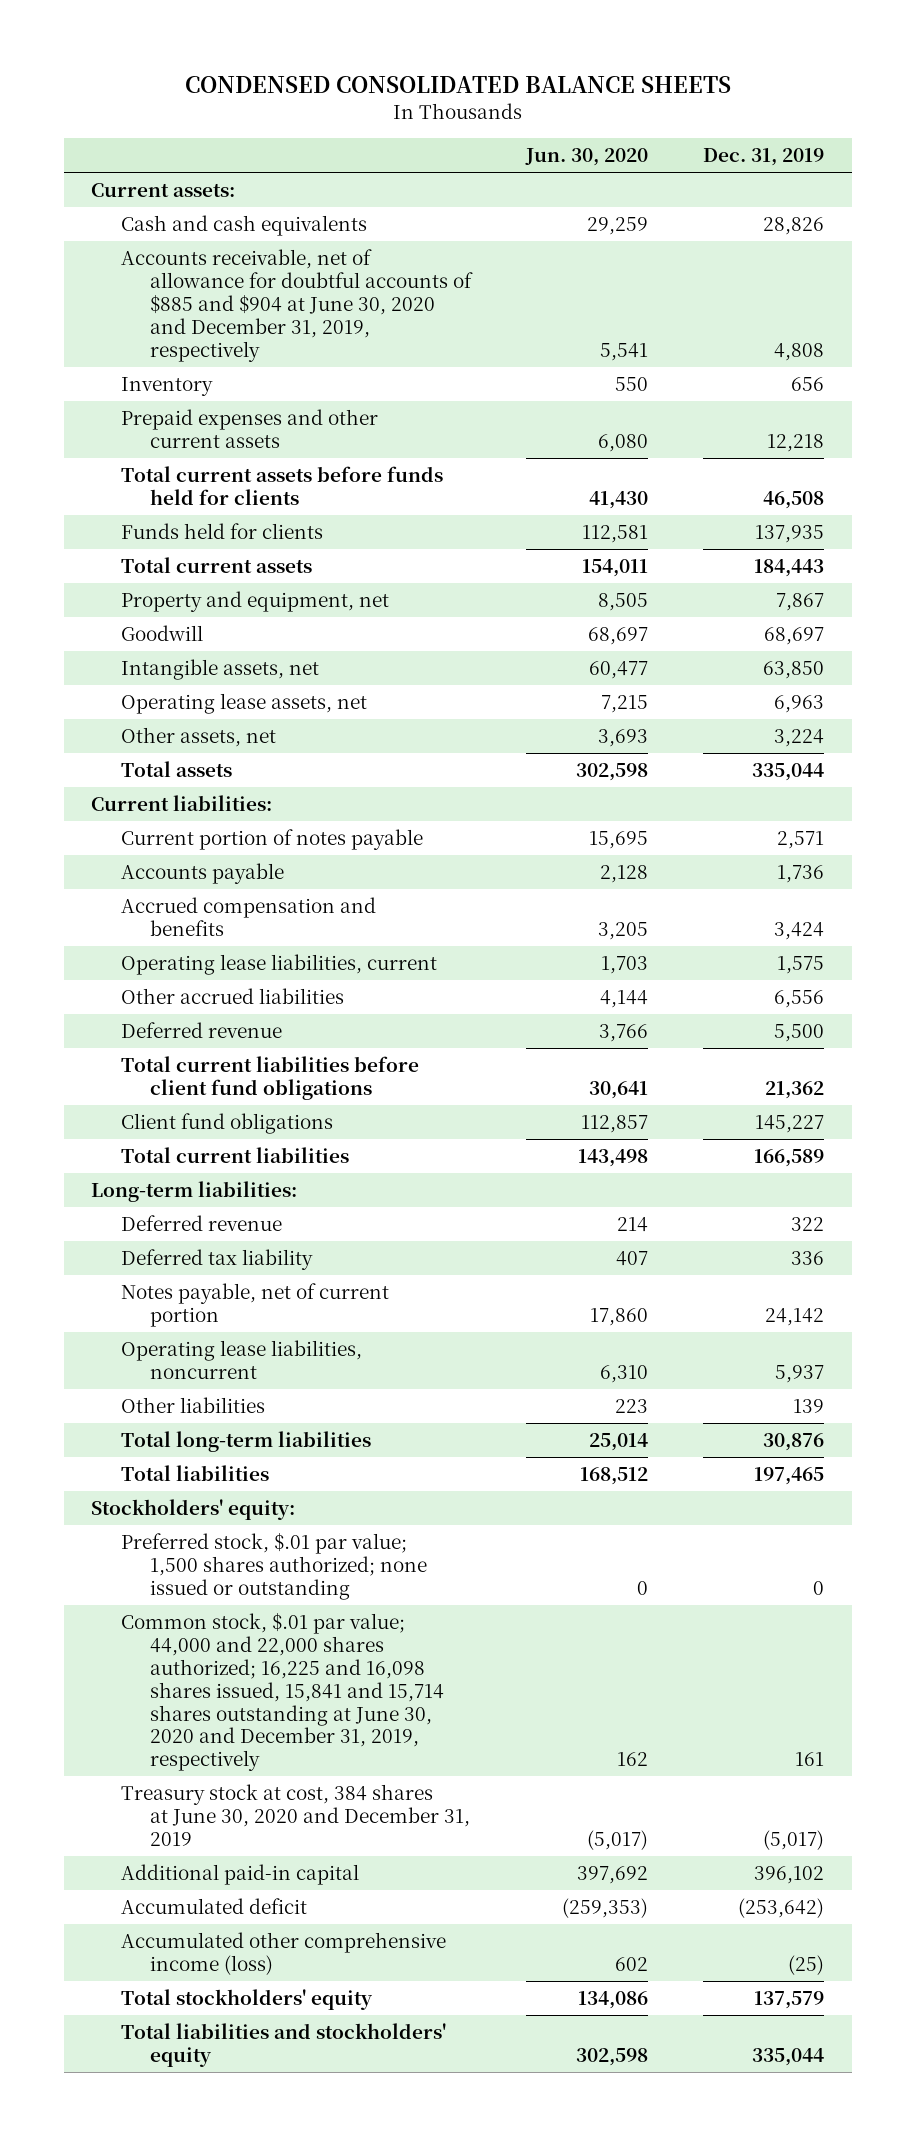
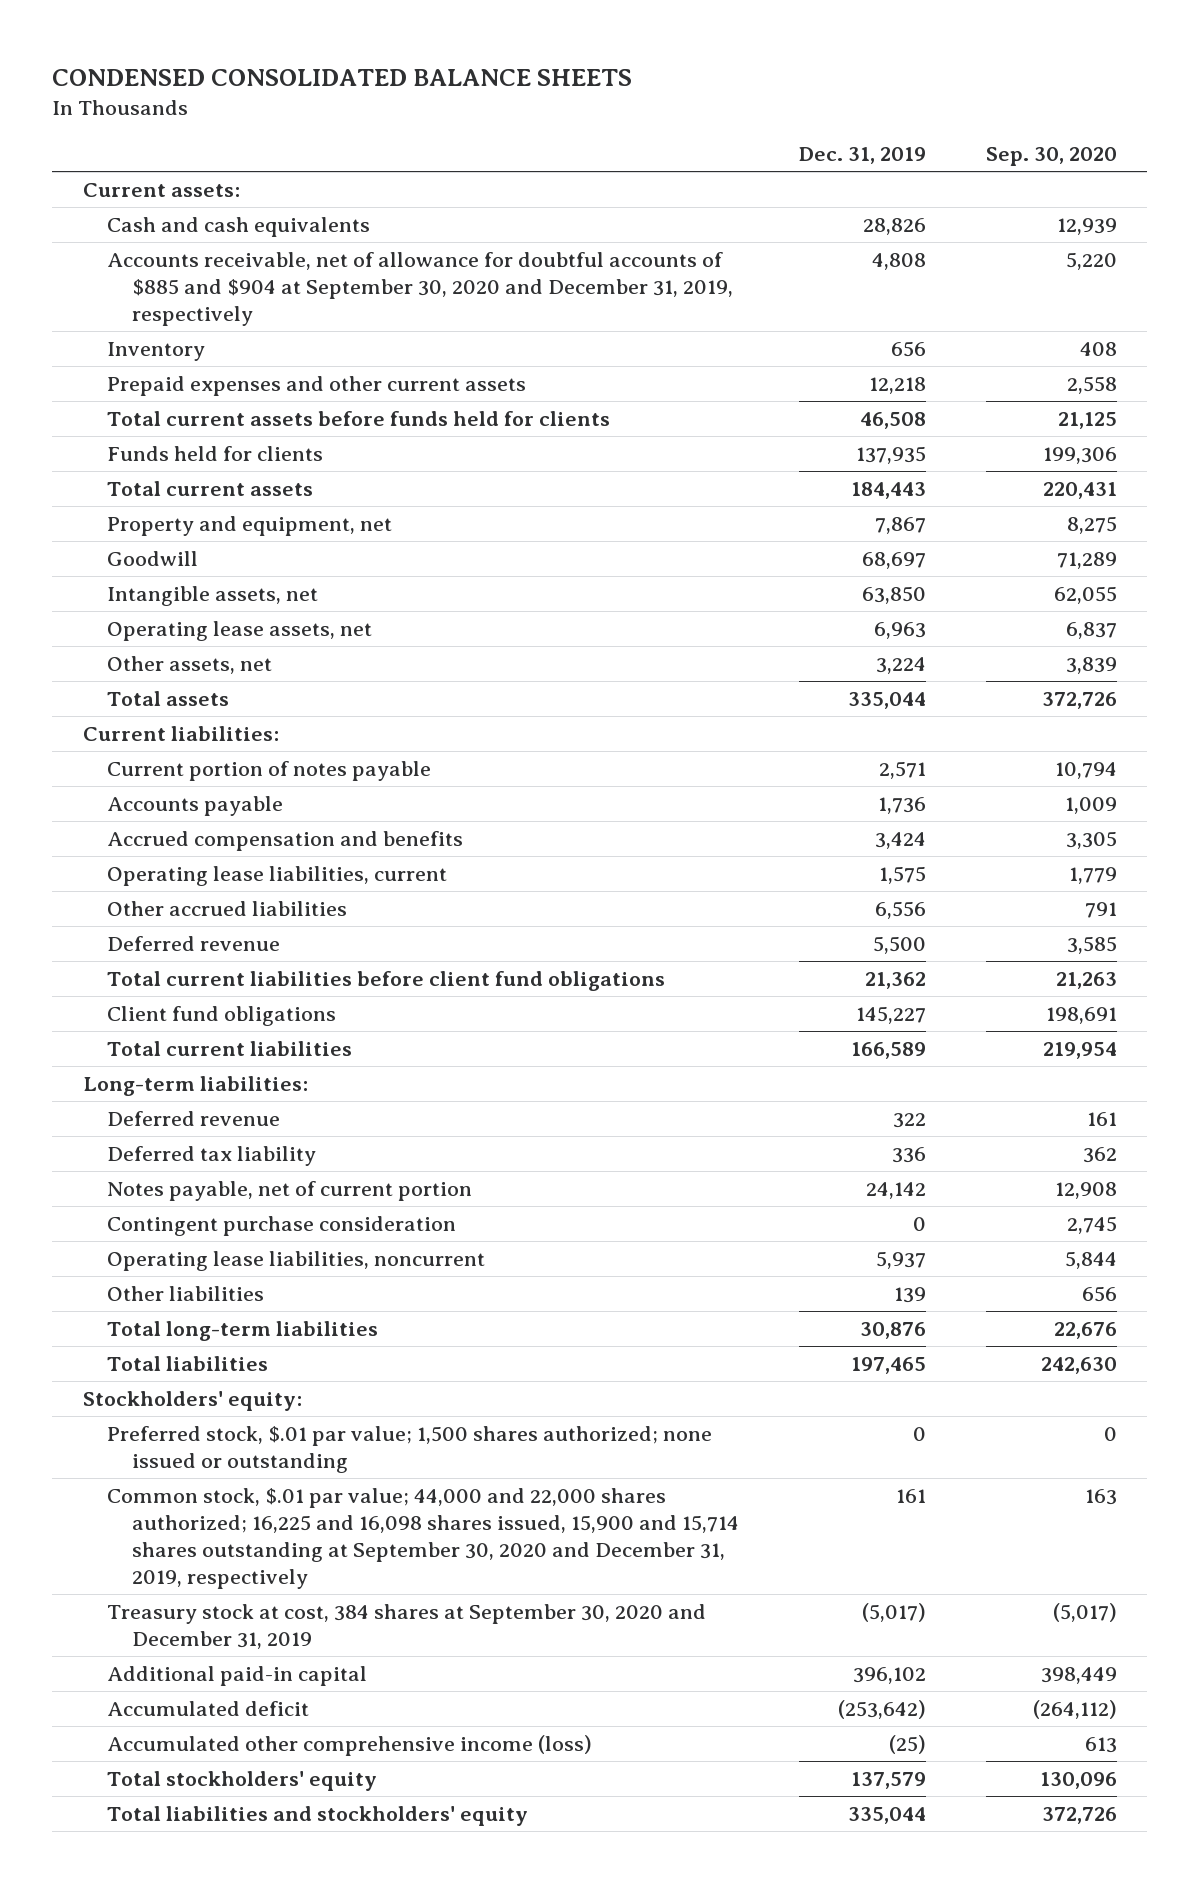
[525,148,649,167] Jun. 30, 2020 -> none
none -> [986,147,1118,167] Sep. 30, 2020
[120,249,474,362] Accounts receivable, net of allowance for doubtful accounts of $885 and $904 at June 30, 2020 and December 31, 2019, respectively -> [107,251,733,327] Accounts receivable, net of allowance for doubtful accounts of $885 and $904 at September 30, 2020 and December 31, 2019, respectively
none -> [107,1215,457,1236] Contingent purchase consideration
[120,1613,445,1772] Common stock, $.01 par value; 44,000 and 22,000 shares authorized; 16,225 and 16,098 shares issued, 15,841 and 15,714 shares outstanding at June 30, 2020 and December 31, 2019, respectively -> [107,1487,739,1590] Common stock, $.01 par value; 44,000 and 22,000 shares authorized; 16,225 and 16,098 shares issued, 15,900 and 15,714 shares outstanding at September 30, 2020 and December 31, 2019, respectively
[120,1784,471,1846] Treasury stock at cost, 384 shares at June 30, 2020 and December 31, 2019 -> [107,1603,707,1649] Treasury stock at cost, 384 shares at September 30, 2020 and December 31, 2019

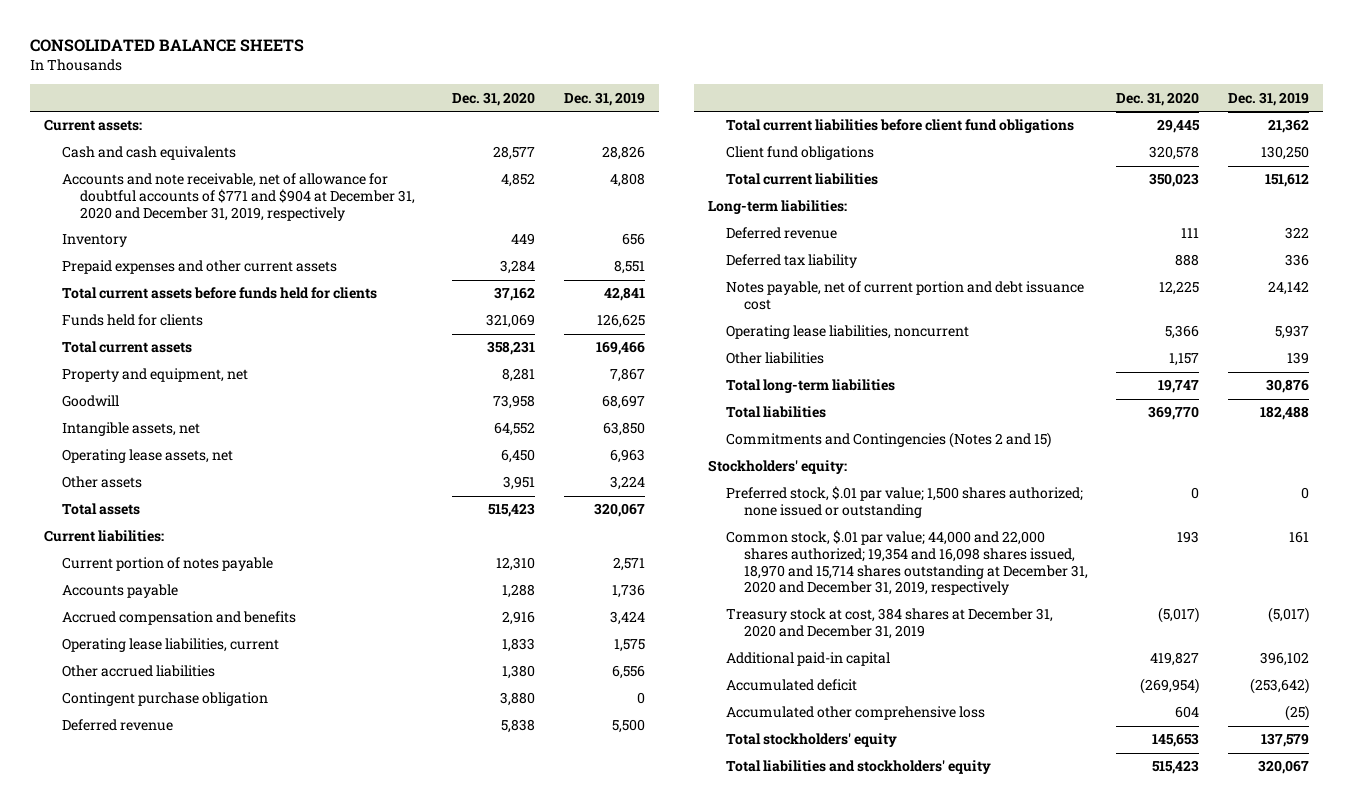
[52,68,633,86] CONDENSED CONSOLIDATED BALANCE SHEETS -> [29,39,304,53] CONSOLIDATED BALANCE SHEETS
[986,147,1118,167] Sep. 30, 2020 -> none
none -> [452,91,536,106] Dec. 31, 2020
[107,251,733,327] Accounts receivable, net of allowance for doubtful accounts of $885 and $904 at September 30, 2020 and December 31, 2019, respectively -> [61,173,415,221] Accounts and note receivable, net of allowance for doubtful accounts of $771 and $904 at December 31, 2020 and December 31, 2019, respectively
[868,376,926,394] 12,218 -> [613,260,645,275] 8,551
[859,411,926,429] 46,508 -> [603,287,645,302] 42,841
[855,445,926,464] 137,935 -> [596,314,645,329] 126,625
[850,481,926,499] 184,443 -> [595,341,645,356] 169,466
[107,655,273,674] Other assets, net -> [61,476,142,489] Other assets
[847,691,926,709] 335,044 -> [593,503,645,518] 320,067
none -> [61,692,268,707] Contingent purchase obligation
[855,1005,926,1024] 145,227 -> [1260,146,1309,161] 130,250
[850,1041,926,1059] 166,589 -> [1264,173,1309,188] 151,612
[107,1215,457,1236] Contingent purchase consideration -> none
[107,1180,473,1201] Notes payable, net of current portion -> [725,281,1084,311] Notes payable, net of current portion and debt issuance cost
[850,1356,926,1374] 197,465 -> [1259,406,1309,421] 182,488
none -> [725,432,1051,449] Commitments and Contingencies (Notes 2 and 15)
[107,1487,739,1590] Common stock, $.01 par value; 44,000 and 22,000 shares authorized; 16,225 and 16,098 shares issued, 15,900 and 15,714 shares outstanding at September 30, 2020 and December 31, 2019, respectively -> [725,530,1088,596] Common stock, $.01 par value; 44,000 and 22,000 shares authorized; 19,354 and 16,098 shares issued, 18,970 and 15,714 shares outstanding at December 31, 2020 and December 31, 2019, respectively
[107,1603,707,1649] Treasury stock at cost, 384 shares at September 30, 2020 and December 31, 2019 -> [725,608,1053,640] Treasury stock at cost, 384 shares at December 31, 2020 and December 31, 2019
[107,1734,593,1756] Accumulated other comprehensive income (loss) -> [725,706,985,721] Accumulated other comprehensive loss
[847,1806,926,1824] 335,044 -> [1257,760,1309,775] 320,067

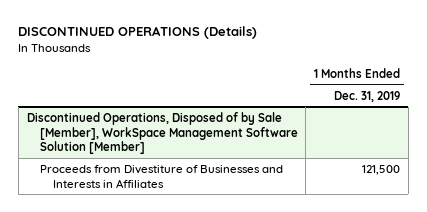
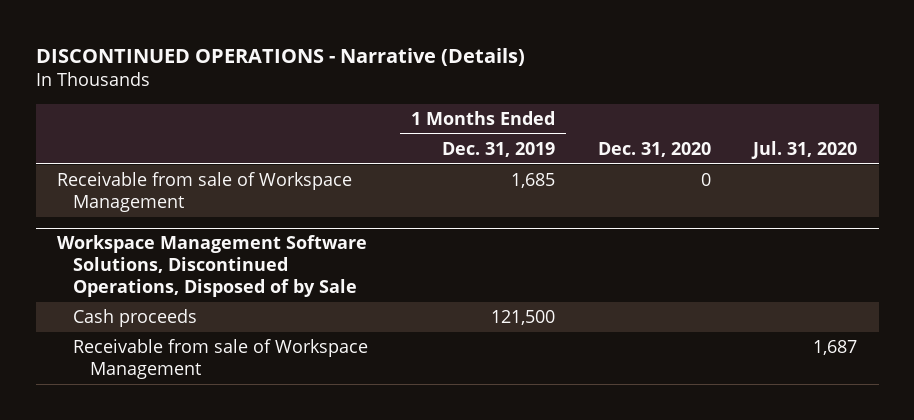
[18,26,258,40] DISCONTINUED OPERATIONS (Details) -> [35,47,525,66] DISCONTINUED OPERATIONS - Narrative (Details)
none -> [597,141,711,157] Dec. 31, 2020
none -> [751,140,858,159] Jul. 31, 2020
none -> [57,172,353,213] Receivable from sale of Workspace Management
[26,111,298,155] Discontinued Operations, Disposed of by Sale [Member], WorkSpace Management Software Solution [Member] -> [57,235,368,298] Workspace Management Software Solutions, Discontinued Operations, Disposed of by Sale
[39,164,283,188] Proceeds from Divestiture of Businesses and Interests in Affiliates -> [73,309,198,328] Cash proceeds
none -> [73,339,369,380] Receivable from sale of Workspace Management

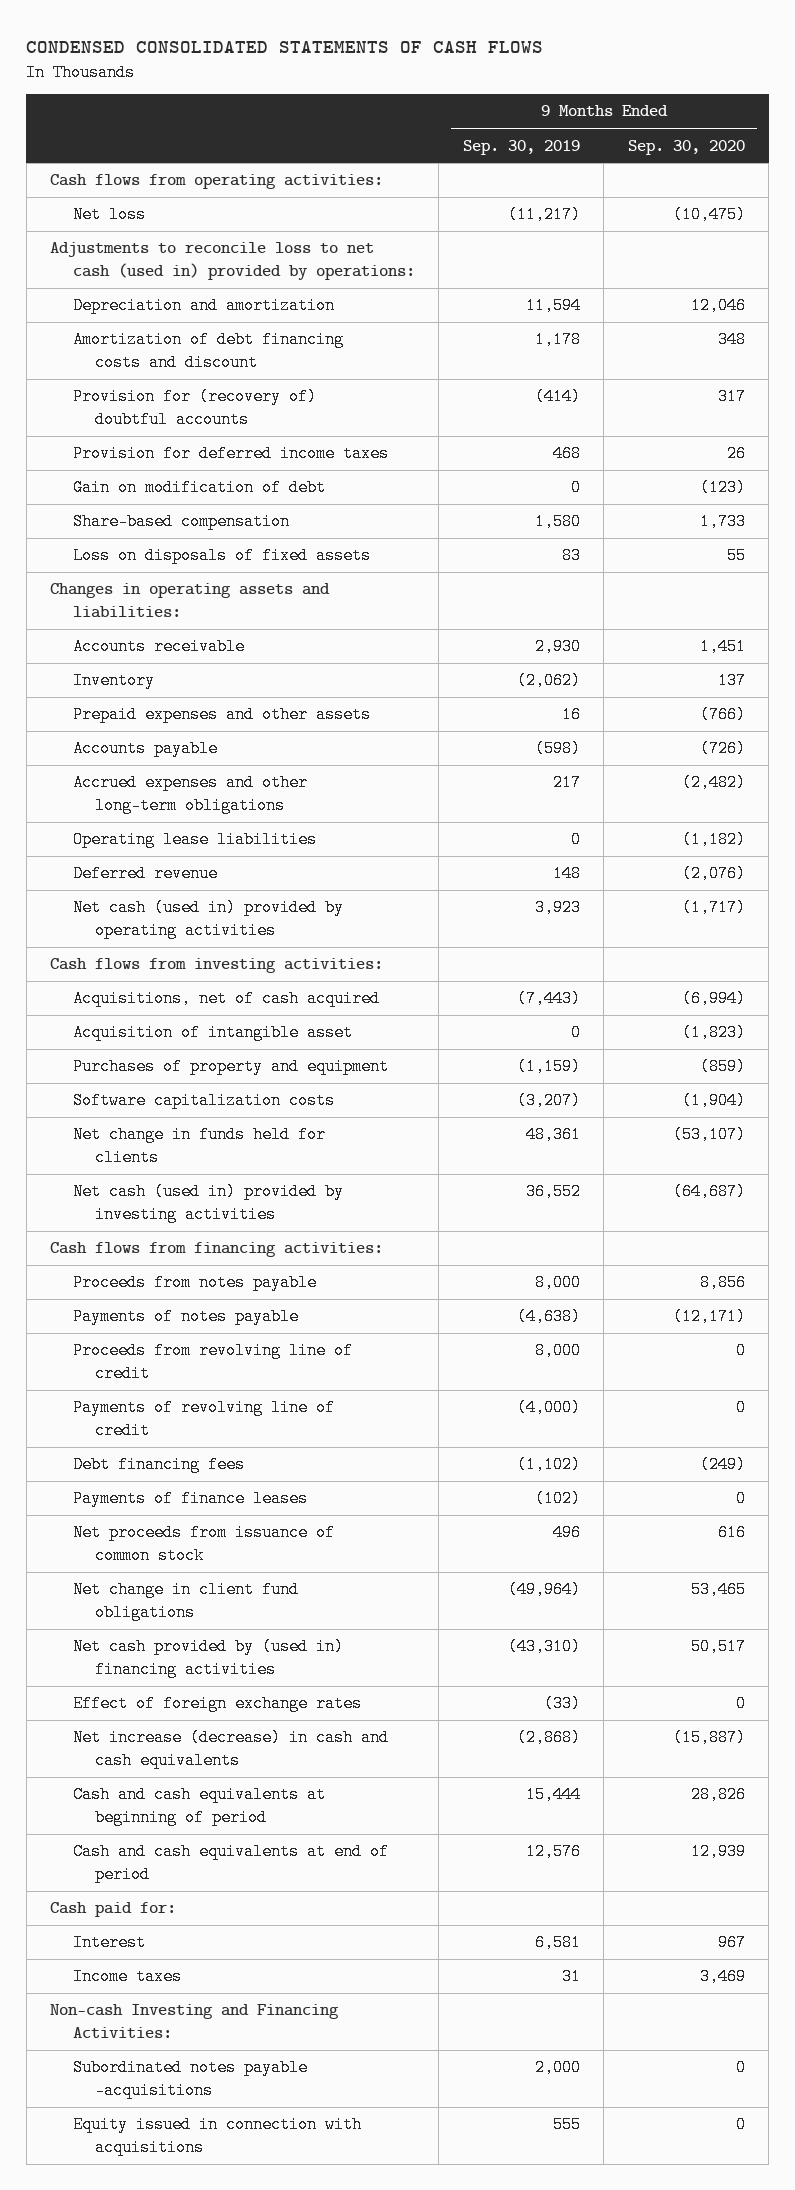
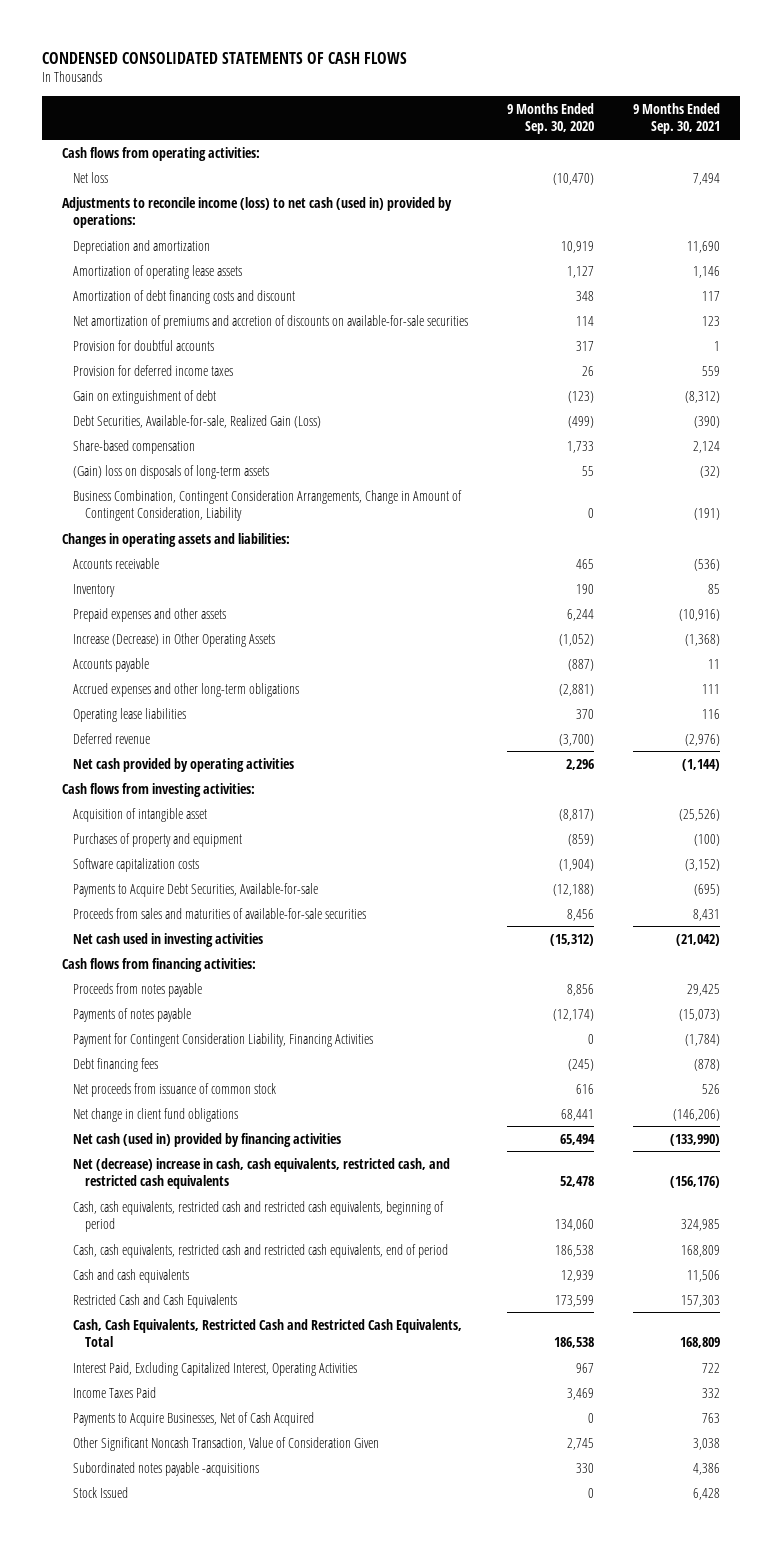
[462,139,580,155] Sep. 30, 2019 -> none
none -> [633,102,721,135] 9 Months Ended Sep. 30, 2021
[672,206,746,224] (10,475) -> [553,172,595,185] (10,470)
[50,242,415,280] Adjustments to reconcile loss to net cash (used in) provided by operations: -> [61,196,452,229] Adjustments to reconcile income (loss) to net cash (used in) provided by operations:
[690,297,746,315] 12,046 -> [561,240,595,253] 10,919
none -> [73,264,243,279] Amortization of operating lease assets
none -> [73,314,469,329] Net amortization of premiums and accretion of discounts on available-for-sale securities
[72,388,317,428] Provision for (recovery of) doubtful accounts -> [73,339,215,351] Provision for doubtful accounts
[72,479,326,497] Gain on modification of debt -> [73,389,217,404] Gain on extinguishment of debt
none -> [73,414,322,428] Debt Securities, Available-for-sale, Realized Gain (Loss)
[72,547,371,565] Loss on disposals of fixed assets -> [73,464,270,479] (Gain) loss on disposals of long-term assets
none -> [73,489,463,522] Business Combination, Contingent Consideration Arrangements, Change in Amount of Contingent Consideration, Liability
[699,638,746,656] 1,451 -> [576,558,595,569] 465
[717,672,746,690] 137 -> [576,583,595,594] 190
[699,706,746,724] (766) -> [567,608,595,621] 6,244
none -> [73,632,276,647] Increase (Decrease) in Other Operating Assets
[699,740,746,758] (726) -> [568,658,595,671] (887)
[681,774,746,792] (2,482) -> [559,683,595,696] (2,881)
[681,831,746,849] (1,182) -> [576,708,595,719] 370
[681,865,746,883] (2,076) -> [559,733,595,746] (3,700)
[72,899,344,939] Net cash (used in) provided by operating activities -> [73,757,295,772] Net cash provided by operating activities
[681,899,746,917] (1,717) -> [566,758,595,770] 2,296
[72,990,380,1008] Acquisitions, net of cash acquired -> none
[681,1024,746,1042] (1,823) -> [559,808,595,821] (8,817)
[72,1126,326,1166] Net change in funds held for clients -> none
none -> [73,882,319,897] Payments to Acquire Debt Securities, Available-for-sale
none -> [73,907,367,919] Proceeds from sales and maturities of available-for-sale securities
[72,1183,344,1223] Net cash (used in) provided by investing activities -> [73,932,264,947] Net cash used in investing activities
[672,1183,746,1201] (64,687) -> [550,933,595,946] (15,312)
[72,1342,353,1382] Proceeds from revolving line of credit -> none
[72,1399,335,1439] Payments of revolving line of credit -> none
[72,1490,308,1508] Payments of finance leases -> none
[672,1308,746,1326] (12,171) -> [553,1008,595,1021] (12,174)
none -> [73,1032,374,1047] Payment for Contingent Consideration Liability, Financing Activities
[699,1456,746,1474] (249) -> [568,1058,595,1071] (245)
[72,1695,362,1713] Effect of foreign exchange rates -> none
[50,1902,177,1918] Cash paid for: -> none
[50,2004,340,2038] Non-cash Investing and Financing Activities: -> none
[690,1581,746,1599] 53,465 -> [561,1108,595,1121] 68,441
[72,1638,344,1678] Net cash provided by (used in) financing activities -> [73,1132,342,1147] Net cash (used in) provided by financing activities
[690,1638,746,1656] 50,517 -> [560,1133,596,1145] 65,494
[72,1729,389,1769] Net increase (decrease) in cash and cash equivalents -> [73,1157,451,1190] Net (decrease) increase in cash, cash equivalents, restricted cash, and restricted cash equivalents
[672,1729,746,1747] (15,887) -> [560,1176,595,1188] 52,478
[72,1786,326,1826] Cash and cash equivalents at beginning of period -> [73,1200,445,1233] Cash, cash equivalents, restricted cash and restricted cash equivalents, beginning of period
[690,1786,746,1804] 28,826 -> [555,1219,595,1232] 134,060
[72,1843,389,1883] Cash and cash equivalents at end of period -> [73,1243,449,1258] Cash, cash equivalents, restricted cash and restricted cash equivalents, end of period
[690,1843,746,1861] 12,939 -> [555,1244,595,1257] 186,538
none -> [73,1268,190,1283] Cash and cash equivalents
none -> [73,1293,238,1308] Restricted Cash and Cash Equivalents
none -> [73,1318,463,1348] Cash, Cash Equivalents, Restricted Cash and Restricted Cash Equivalents, Total
[72,1934,146,1952] Interest -> [73,1361,358,1376] Interest Paid, Excluding Capitalized Interest, Operating Activities
[72,1968,182,1986] Income taxes -> [73,1386,157,1398] Income Taxes Paid
none -> [73,1411,315,1426] Payments to Acquire Businesses, Net of Cash Acquired
none -> [73,1436,380,1451] Other Significant Noncash Transaction, Value of Consideration Given
[735,2059,746,2077] 0 -> [576,1462,595,1473] 330
[72,2116,362,2156] Equity issued in connection with acquisitions -> [73,1486,129,1498] Stock Issued

